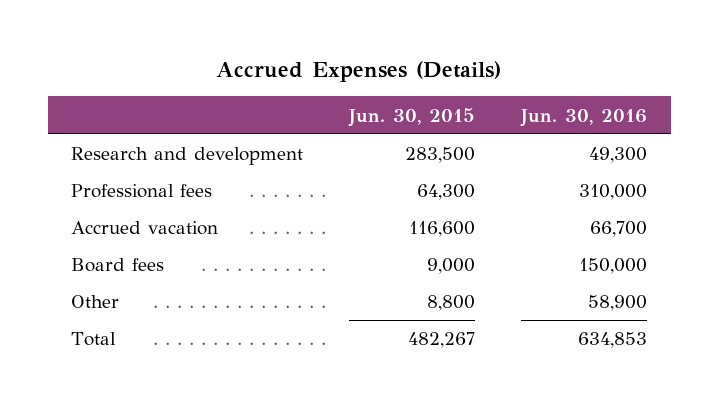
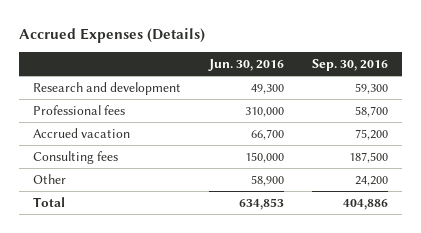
[348,107,476,127] Jun. 30, 2015 -> none
none -> [311,59,388,72] Sep. 30, 2016
[70,258,164,273] Board fees -> none
none -> [32,150,118,164] Consulting fees

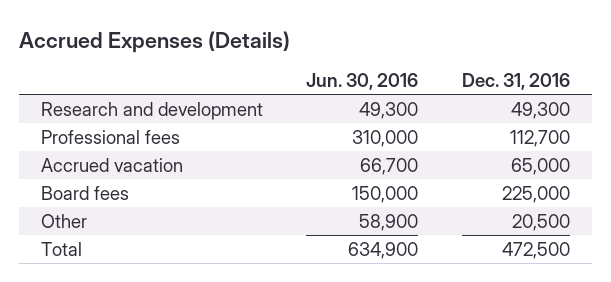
[311,59,388,72] Sep. 30, 2016 -> none
none -> [462,72,571,90] Dec. 31, 2016
[32,150,118,164] Consulting fees -> none
none -> [40,185,129,200] Board fees
[238,197,284,210] 634,853 -> [348,241,419,259] 634,900

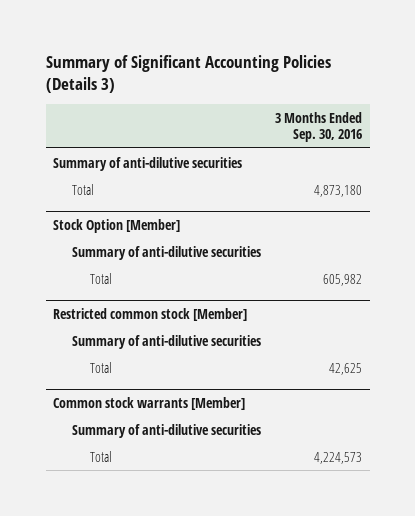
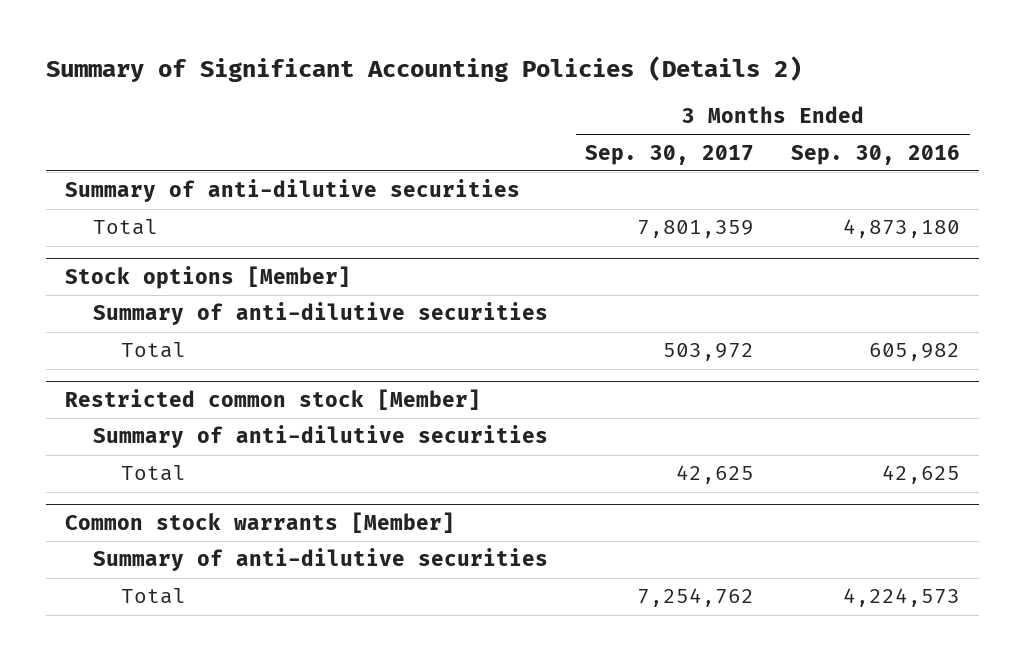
[45,54,331,93] Summary of Significant Accounting Policies (Details 3) -> [45,56,802,83] Summary of Significant Accounting Policies (Details 2)
none -> [585,144,755,165] Sep. 30, 2017
[53,218,181,233] Stock Option [Member] -> [64,266,351,290] Stock options [Member]

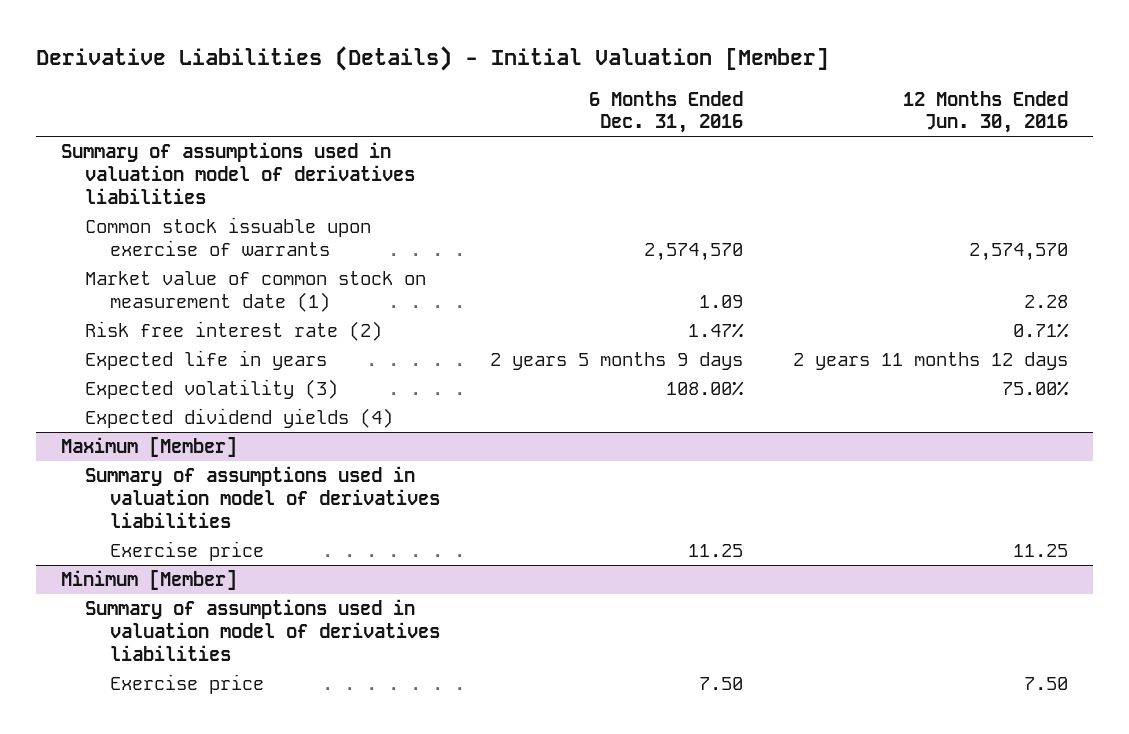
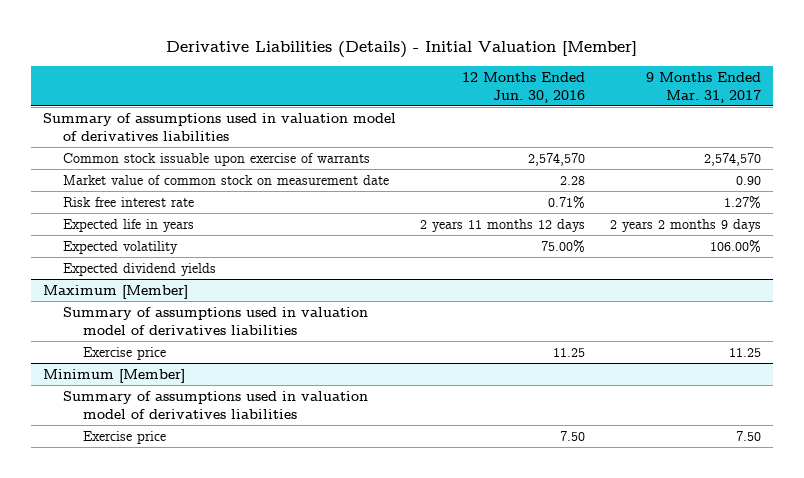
[588,90,743,134] 6 Months Ended Dec. 31, 2016 -> none
none -> [646,71,762,103] 9 Months Ended Mar. 31, 2017
[85,271,427,313] Market value of common stock on measurement date (1) -> [62,174,389,185] Market value of common stock on measurement date
[85,321,383,342] Risk free interest rate (2) -> [62,196,194,207] Risk free interest rate
[85,379,339,400] Expected volatility (3) -> [62,240,178,254] Expected volatility
[85,408,394,429] Expected dividend yields (4) -> [62,262,216,276] Expected dividend yields

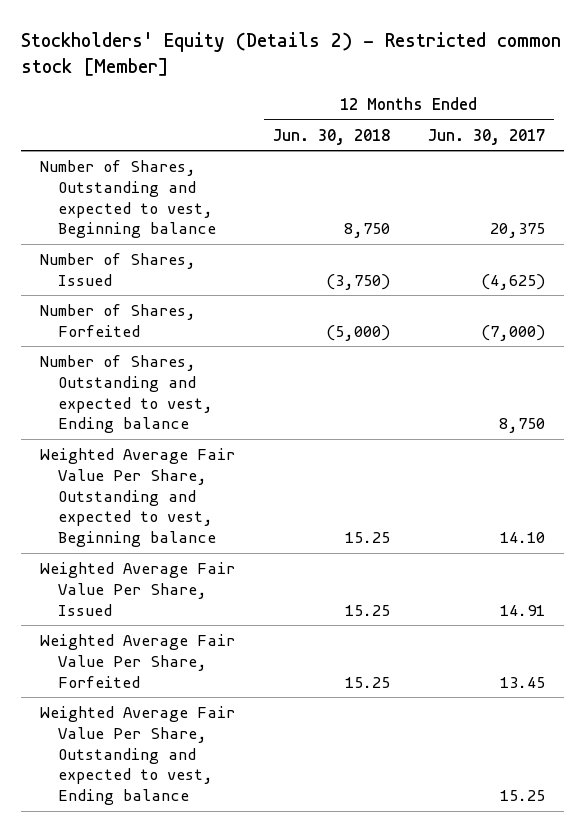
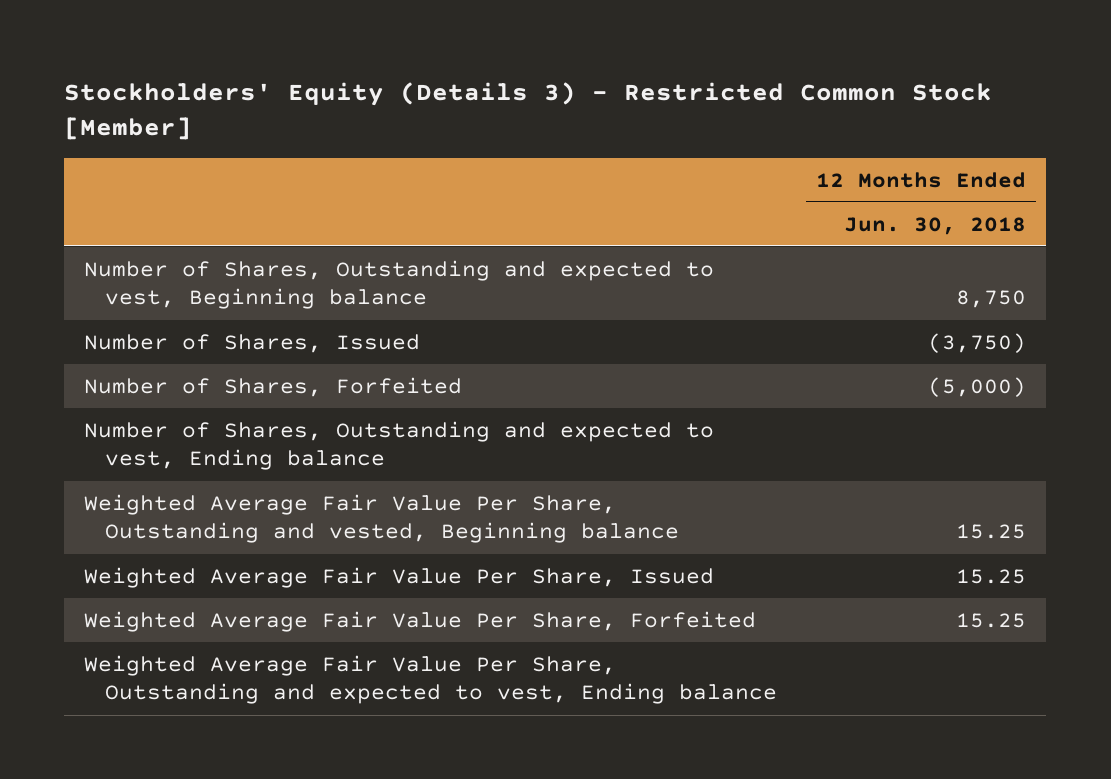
[21,31,562,76] Stockholders' Equity (Details 2) - Restricted common stock [Member] -> [64,81,993,141] Stockholders' Equity (Details 3) - Restricted Common Stock [Member]
[427,128,545,145] Jun. 30, 2017 -> none
[40,447,236,548] Weighted Average Fair Value Per Share, Outstanding and expected to vest, Beginning balance -> [84,493,679,544] Weighted Average Fair Value Per Share, Outstanding and vested, Beginning balance

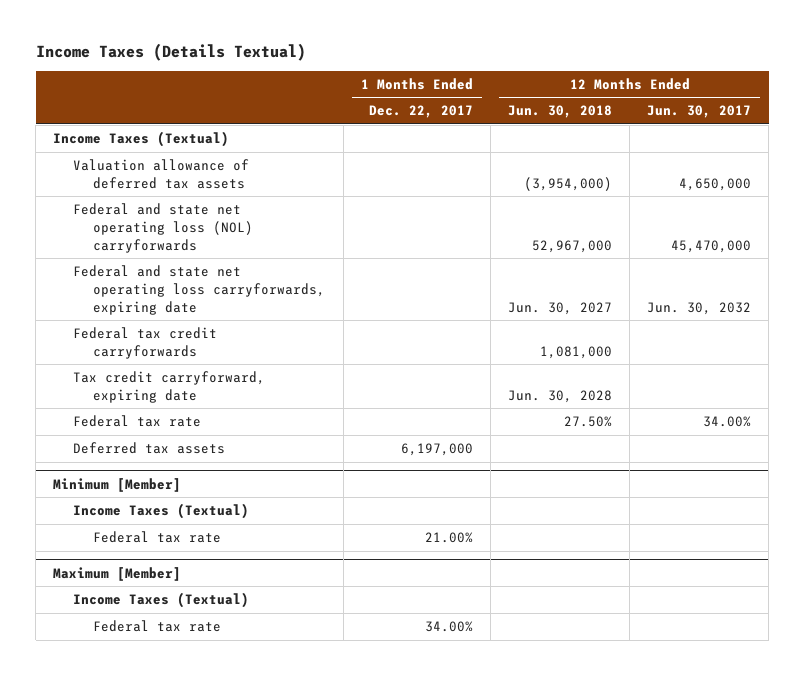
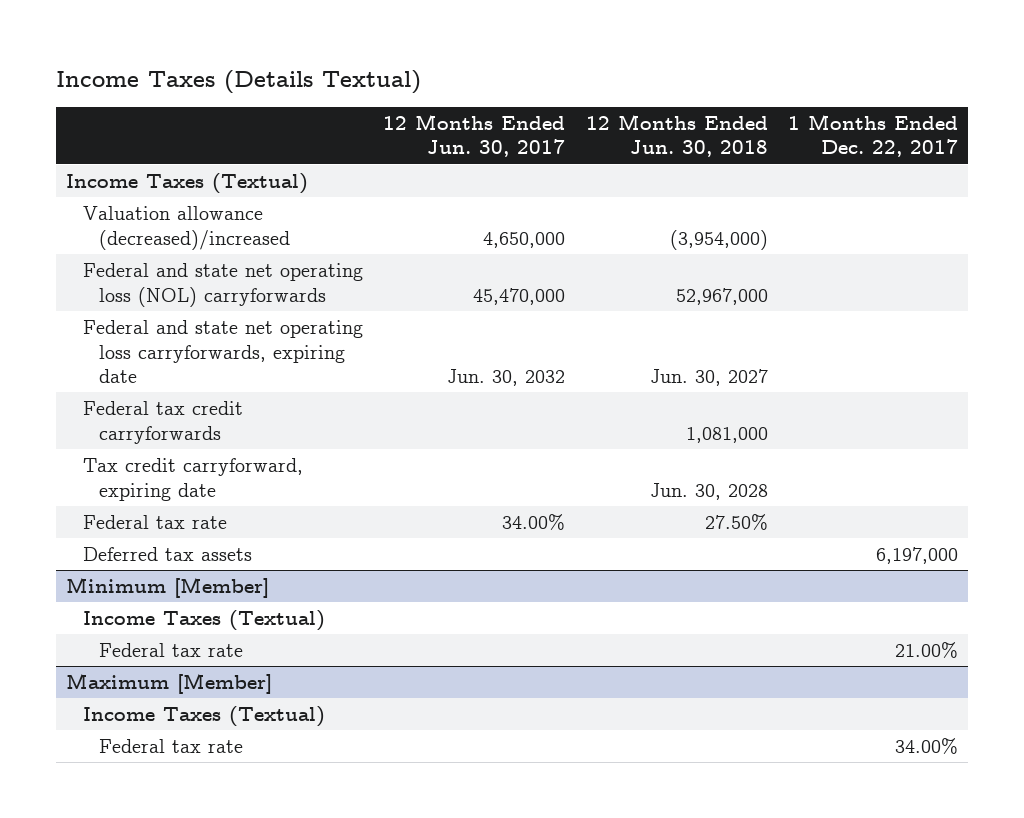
[73,159,250,189] Valuation allowance of deferred tax assets -> [82,206,290,250] Valuation allowance (decreased)/increased

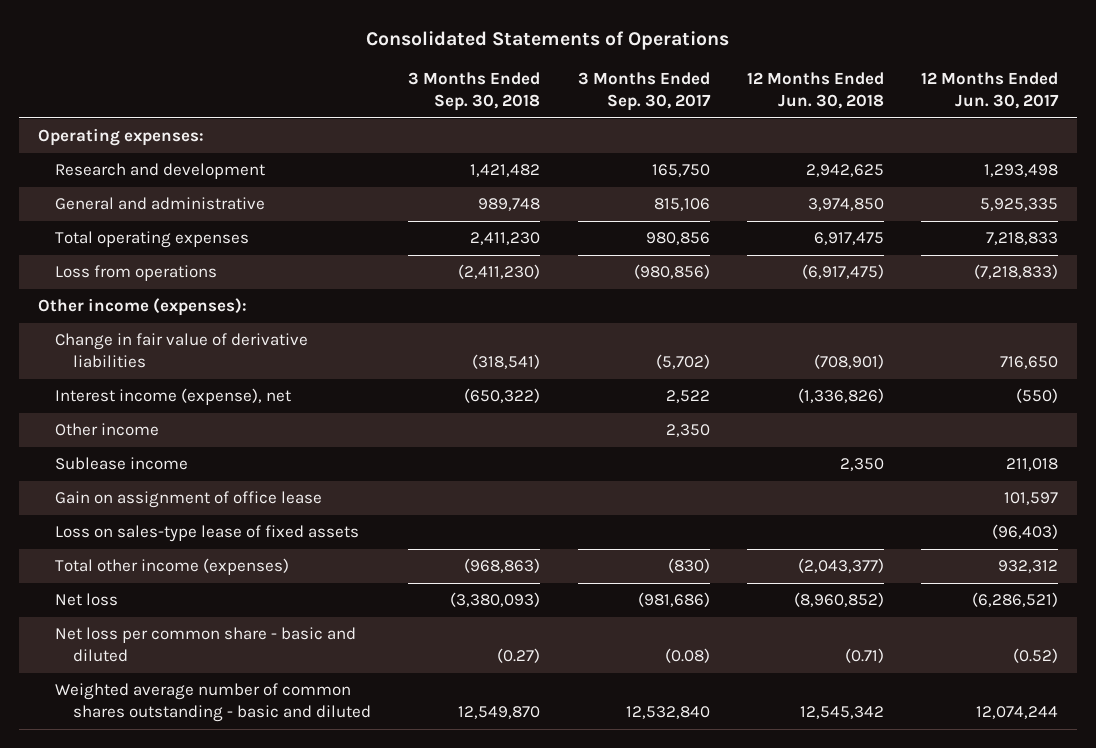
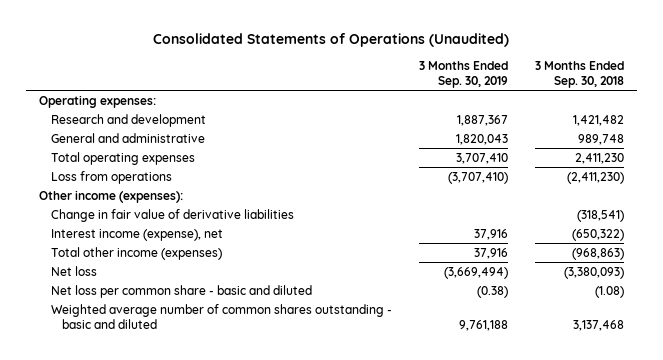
[366,31,730,51] Consolidated Statements of Operations -> [153,33,510,48] Consolidated Statements of Operations (Unaudited)
[577,72,711,112] 3 Months Ended Sep. 30, 2017 -> none
[747,72,885,110] 12 Months Ended Jun. 30, 2018 -> none
[921,72,1060,110] 12 Months Ended Jun. 30, 2017 -> none
none -> [418,60,508,89] 3 Months Ended Sep. 30, 2019
[55,423,160,437] Other income -> none
[55,457,189,471] Sublease income -> none
[55,491,323,509] Gain on assignment of office lease -> none
[55,525,360,543] Loss on sales-type lease of fixed assets -> none
[497,648,541,664] (0.27) -> [594,285,624,298] (1.08)
[458,706,541,720] 12,549,870 -> [572,320,624,332] 3,137,468

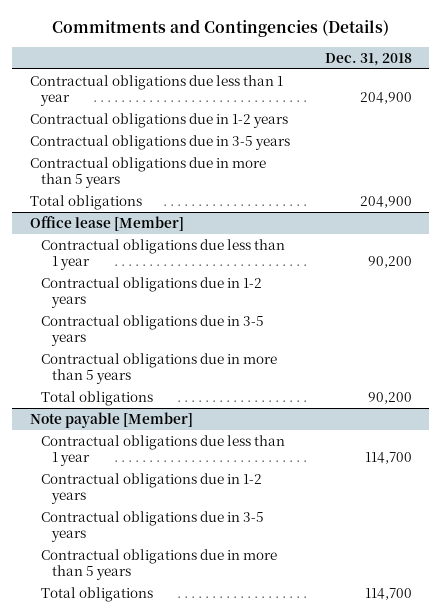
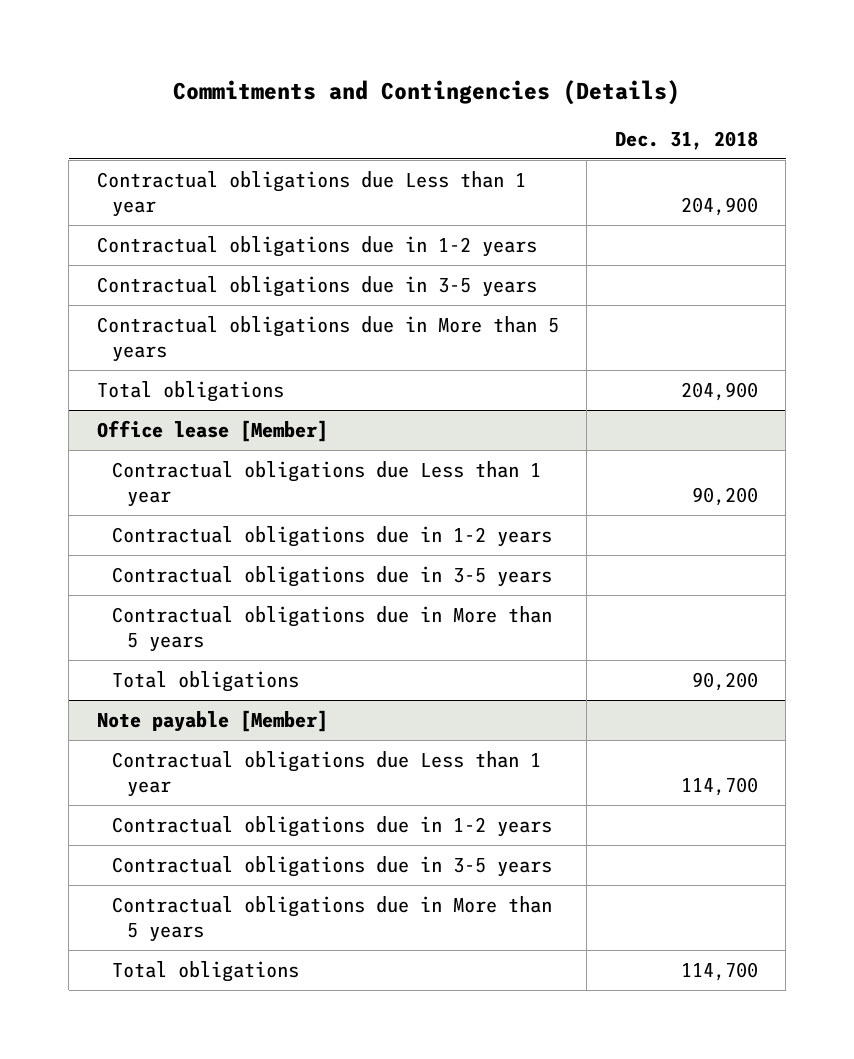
[29,74,283,107] Contractual obligations due less than 1 year -> [96,170,526,218] Contractual obligations due Less than 1 year
[29,156,266,189] Contractual obligations due in more than 5 years -> [96,315,559,363] Contractual obligations due in More than 5 years
[40,238,285,271] Contractual obligations due less than 1 year -> [111,460,541,508] Contractual obligations due Less than 1 year
[40,352,277,385] Contractual obligations due in more than 5 years -> [111,605,552,653] Contractual obligations due in More than 5 years
[40,434,285,467] Contractual obligations due less than 1 year -> [111,750,541,798] Contractual obligations due Less than 1 year
[40,548,277,581] Contractual obligations due in more than 5 years -> [111,895,552,943] Contractual obligations due in More than 5 years

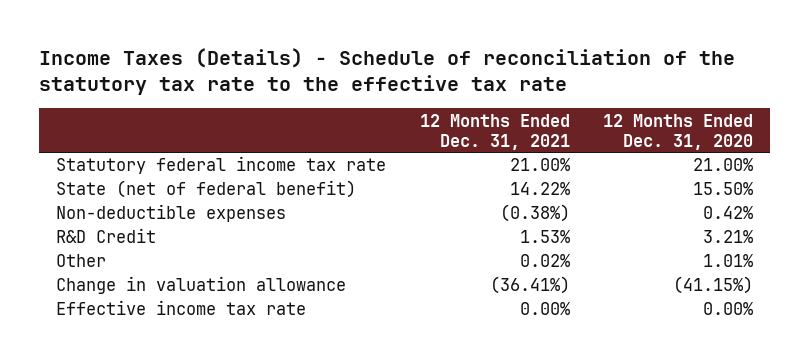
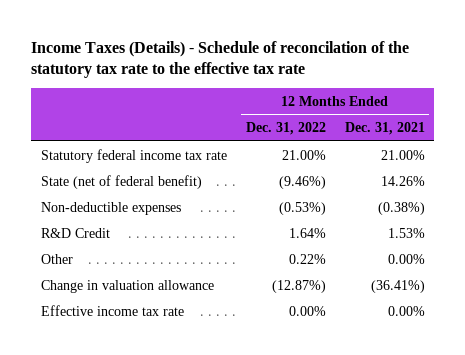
[38,48,735,96] Income Taxes (Details) - Schedule of reconciliation of the statutory tax rate to the effective tax rate -> [31,40,410,79] Income Taxes (Details) - Schedule of reconcilation of the statutory tax rate to the effective tax rate
[603,113,754,150] 12 Months Ended Dec. 31, 2020 -> none
none -> [245,122,326,136] Dec. 31, 2022
[509,182,570,196] 14.22% -> [380,175,425,186] 14.26%
[519,254,570,268] 0.02% -> [387,253,425,264] 0.00%

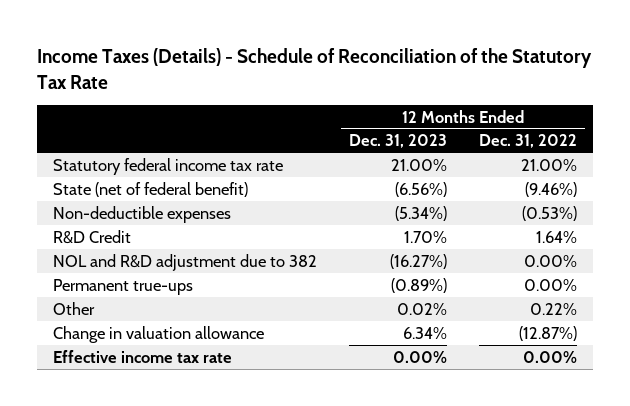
[31,40,410,79] Income Taxes (Details) - Schedule of reconcilation of the statutory tax rate to the effective tax rate -> [36,47,592,89] Income Taxes (Details) - Schedule of Reconciliation of the Statutory Tax Rate
[344,122,425,136] Dec. 31, 2021 -> none
none -> [348,134,447,149] Dec. 31, 2023
none -> [52,253,317,271] NOL and R&D adjustment due to 382
none -> [52,278,193,295] Permanent true-ups

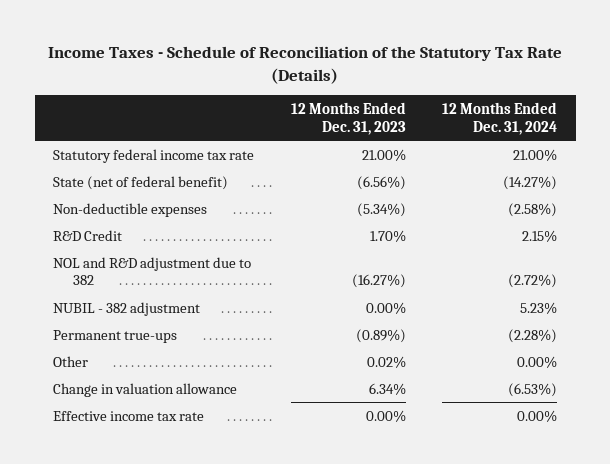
[36,47,592,89] Income Taxes (Details) - Schedule of Reconciliation of the Statutory Tax Rate -> [48,45,563,84] Income Taxes - Schedule of Reconciliation of the Statutory Tax Rate (Details)
[478,134,577,149] Dec. 31, 2022 -> none
none -> [442,101,558,135] 12 Months Ended Dec. 31, 2024
none -> [52,301,200,316] NUBIL - 382 adjustment

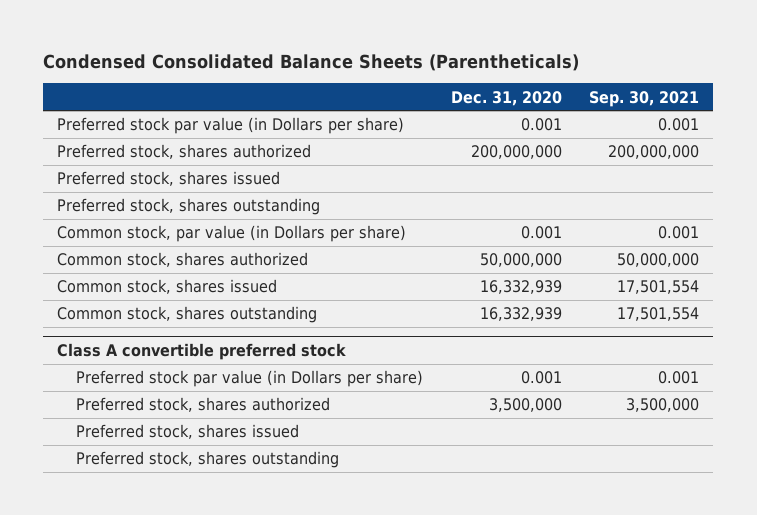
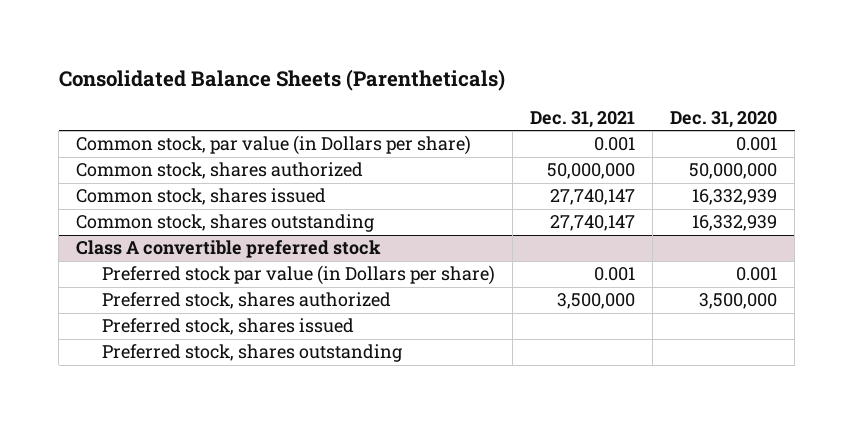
[43,53,580,71] Condensed Consolidated Balance Sheets (Parentheticals) -> [58,69,505,92] Consolidated Balance Sheets (Parentheticals)
[589,90,700,107] Sep. 30, 2021 -> none
none -> [529,110,635,128] Dec. 31, 2021
[57,117,405,135] Preferred stock par value (in Dollars per share) -> none
[57,144,312,160] Preferred stock, shares authorized -> none
[57,171,281,187] Preferred stock, shares issued -> none
[57,198,321,216] Preferred stock, shares outstanding -> none

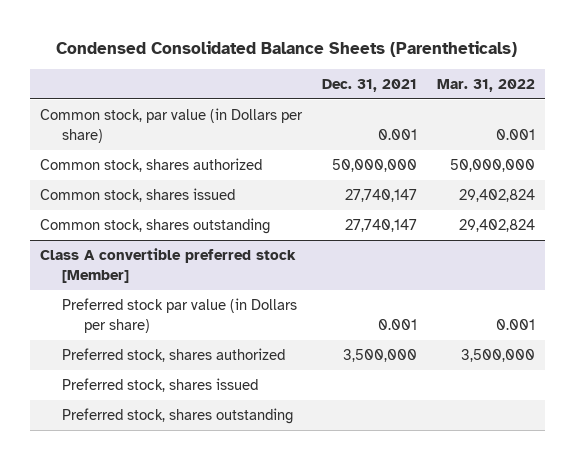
[58,69,505,92] Consolidated Balance Sheets (Parentheticals) -> [56,40,518,57] Condensed Consolidated Balance Sheets (Parentheticals)
[669,110,777,128] Dec. 31, 2020 -> none
none -> [436,78,535,92] Mar. 31, 2022
[76,240,382,259] Class A convertible preferred stock -> [40,248,297,283] Class A convertible preferred stock [Member]

